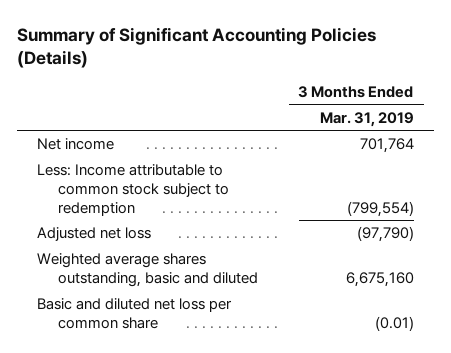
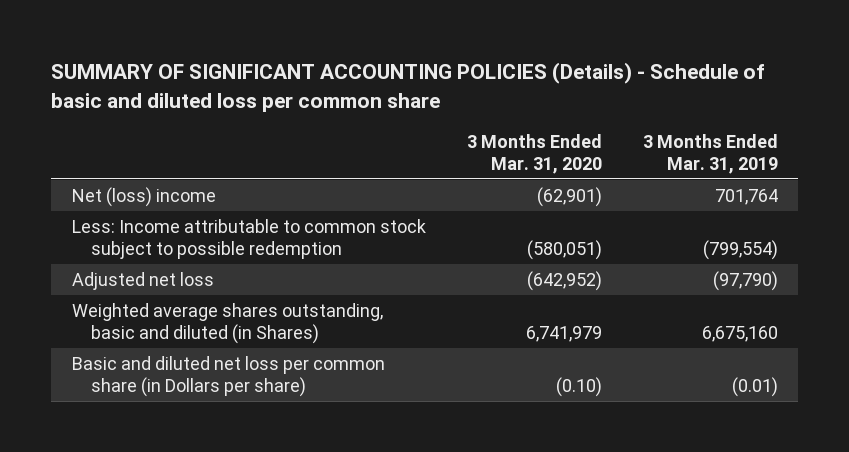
[17,26,377,69] Summary of Significant Accounting Policies (Details) -> [51,62,766,112] SUMMARY OF SIGNIFICANT ACCOUNTING POLICIES (Details) - Schedule of basic and diluted loss per common share
none -> [466,134,602,174] 3 Months Ended Mar. 31, 2020
[37,138,115,151] Net income -> [71,187,216,208] Net (loss) income
[37,164,230,217] Less: Income attributable to common stock subject to redemption -> [71,219,426,259] Less: Income attributable to common stock subject to possible redemption
[37,253,259,288] Weighted average shares outstanding, basic and diluted -> [71,303,383,344] Weighted average shares outstanding, basic and diluted (in Shares)
[37,298,233,330] Basic and diluted net loss per common share -> [71,356,385,397] Basic and diluted net loss per common share (in Dollars per share)

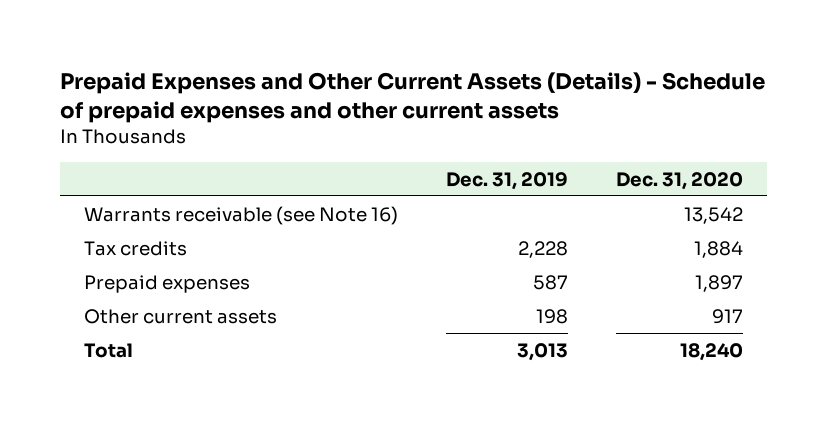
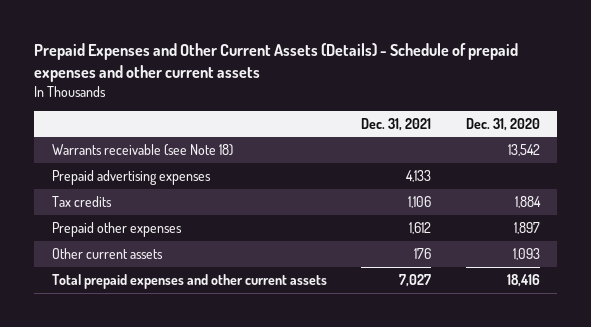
[446,171,569,190] Dec. 31, 2019 -> none
none -> [361,117,432,131] Dec. 31, 2021
[84,205,399,225] Warrants receivable (see Note 16) -> [51,143,233,156] Warrants receivable (see Note 18)
none -> [51,169,211,185] Prepaid advertising expenses
[84,342,134,358] Total -> none
[84,274,251,293] Prepaid expenses -> [51,221,182,237] Prepaid other expenses
[712,308,744,324] 917 -> [512,247,540,260] 1,093
none -> [51,273,327,289] Total prepaid expenses and other current assets

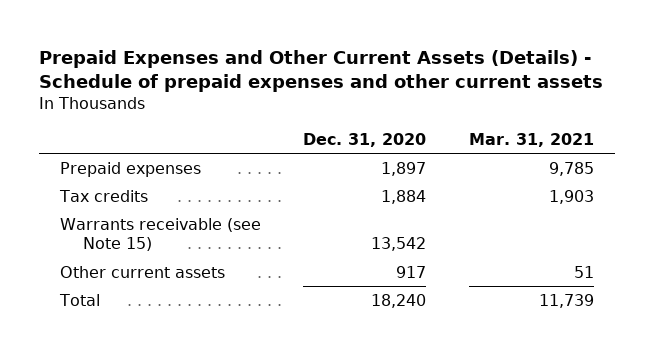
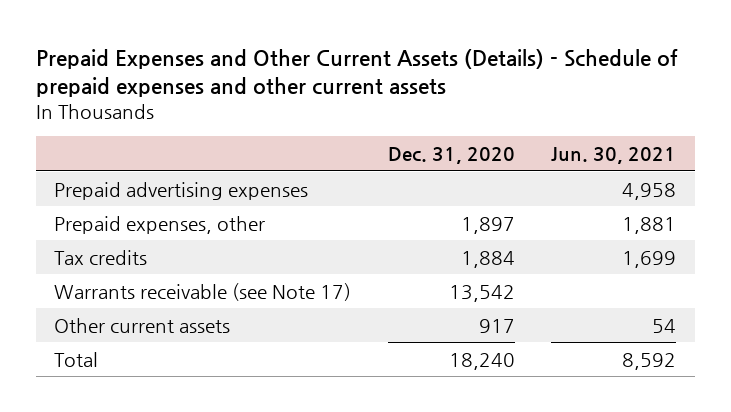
[468,132,594,147] Mar. 31, 2021 -> none
none -> [551,147,677,165] Jun. 30, 2021
none -> [54,181,309,200] Prepaid advertising expenses
[60,161,202,177] Prepaid expenses -> [54,215,266,234] Prepaid expenses, other
[60,217,262,252] Warrants receivable (see Note 15) -> [54,282,352,301] Warrants receivable (see Note 17)

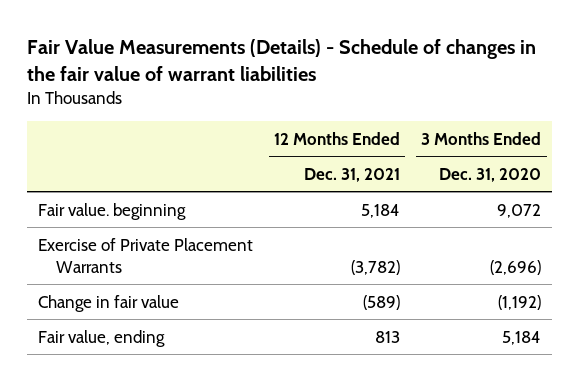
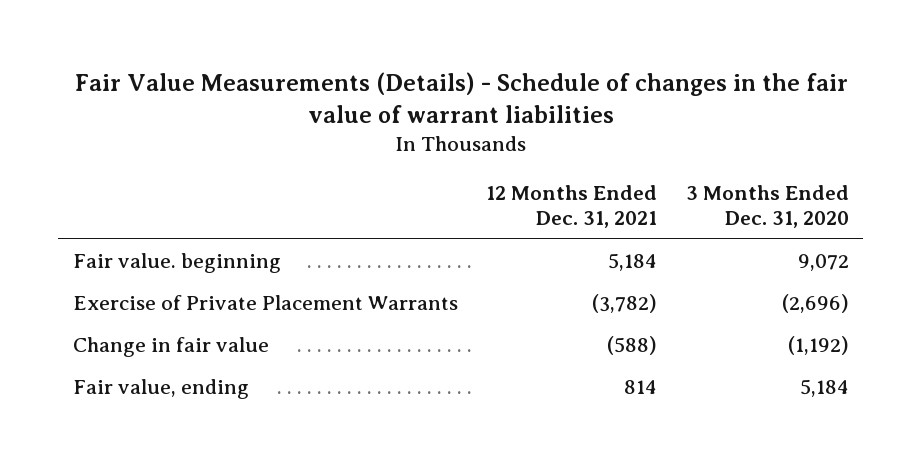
[363,294,401,310] (589) -> [607,335,658,355] (588)
[375,330,401,343] 813 -> [624,379,658,394] 814

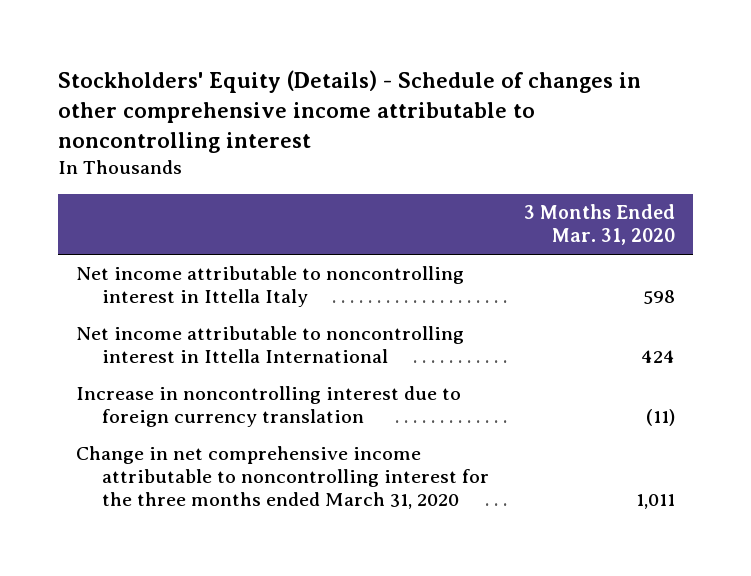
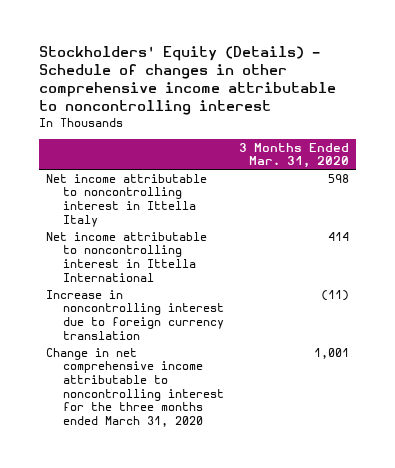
[641,350,676,364] 424 -> [327,231,349,241] 414
[636,494,676,510] 1,011 -> [313,347,349,359] 1,001

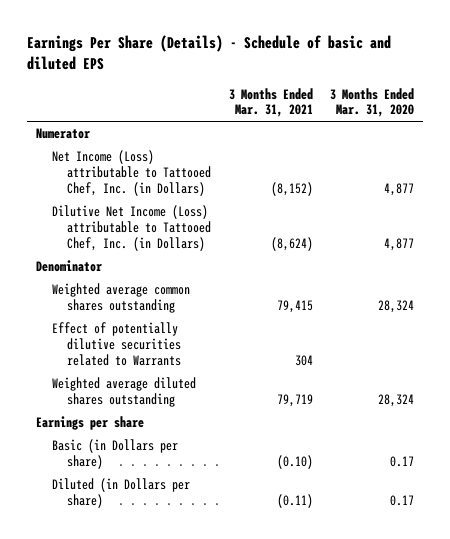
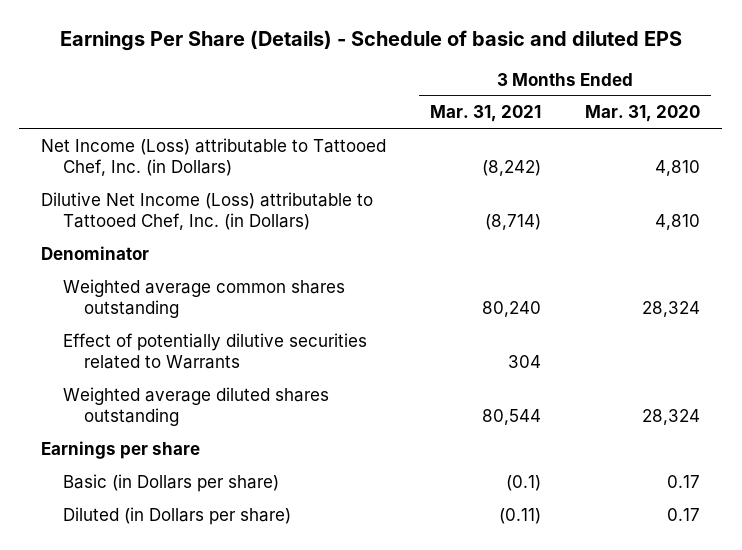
[36,128,91,140] Numerator -> none
[270,181,313,196] (8,152) -> [482,159,542,176] (8,242)
[383,182,414,196] 4,877 -> [655,159,701,176] 4,810
[270,236,313,251] (8,624) -> [485,213,542,230] (8,714)
[383,237,414,251] 4,877 -> [655,213,701,230] 4,810
[276,300,313,314] 79,415 -> [482,300,542,317] 80,240
[276,394,313,408] 79,719 -> [482,408,542,425] 80,544
[276,455,313,470] (0.10) -> [506,474,542,491] (0.1)

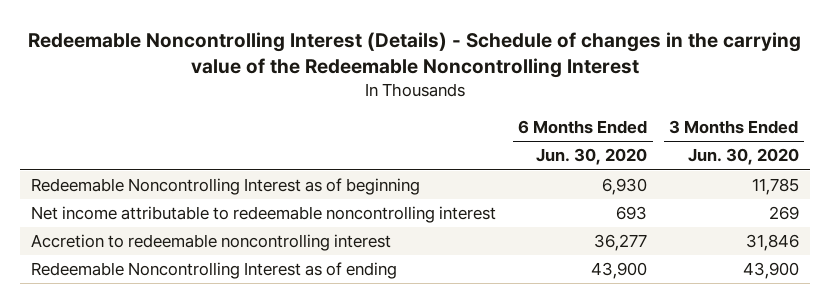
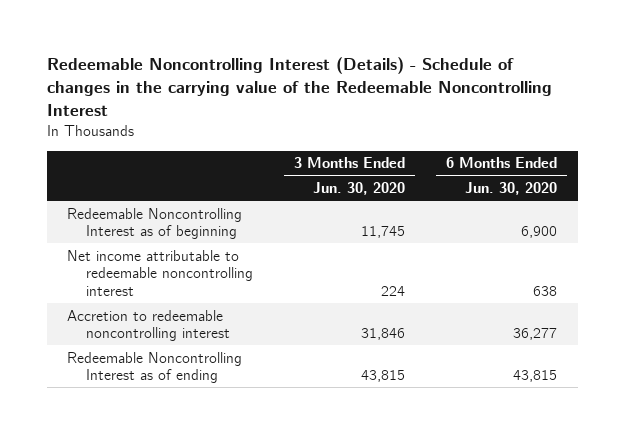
[602,178,648,196] 6,930 -> [521,226,558,239] 6,900
[751,178,799,196] 11,785 -> [361,226,406,239] 11,745
[616,206,648,221] 693 -> [533,285,558,296] 638
[768,206,799,221] 269 -> [381,285,406,296] 224
[591,262,648,280] 43,900 -> [513,370,558,383] 43,815
[742,262,799,280] 43,900 -> [361,370,406,383] 43,815

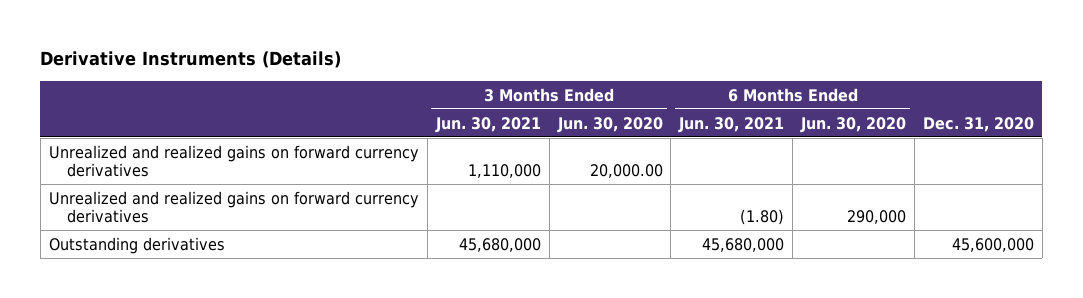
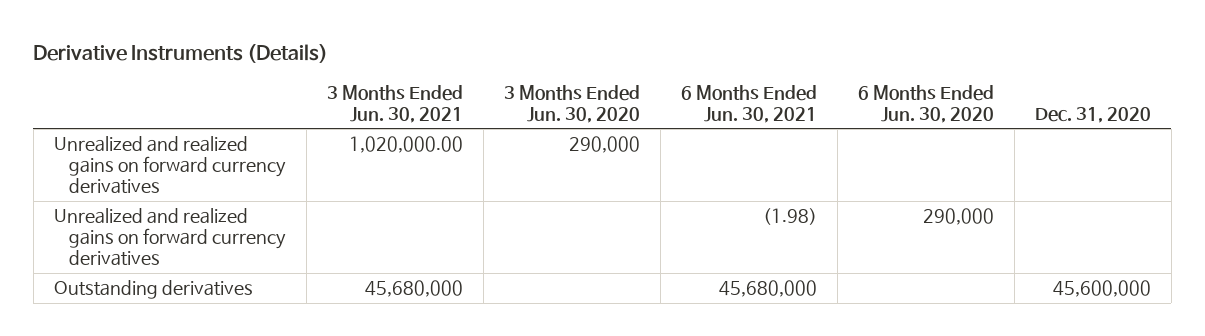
[467,164,541,179] 1,110,000 -> [349,136,464,154] 1,020,000.00
[589,164,663,179] 20,000.00 -> [569,136,641,154] 290,000
[740,209,785,226] (1.80) -> [762,208,817,226] (1.98)

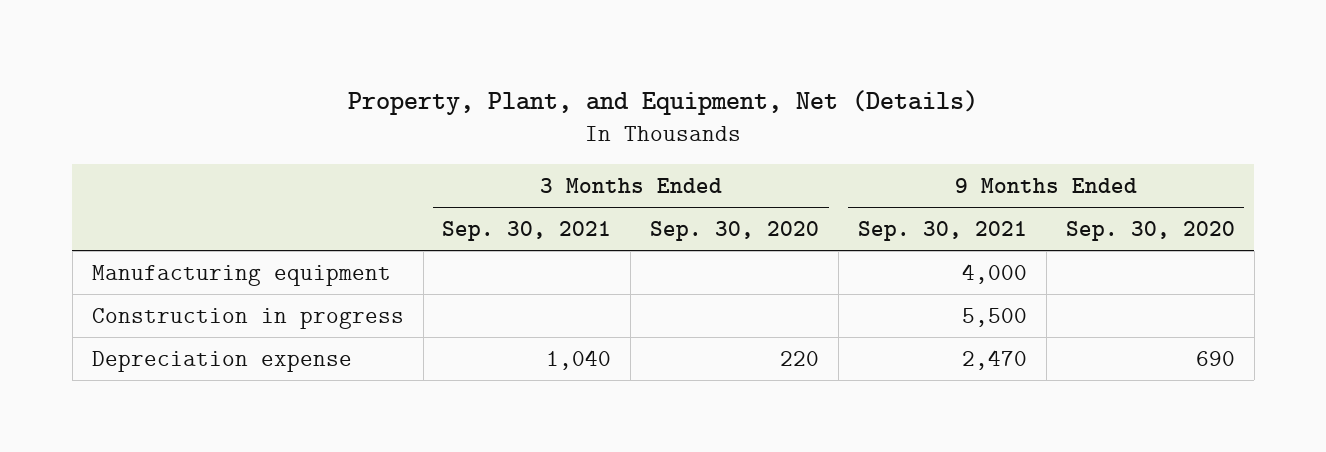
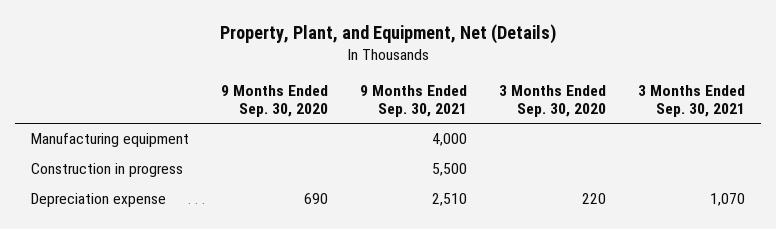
[546,349,612,370] 1,040 -> [709,193,745,207] 1,070
[961,349,1027,370] 2,470 -> [431,193,467,207] 2,510

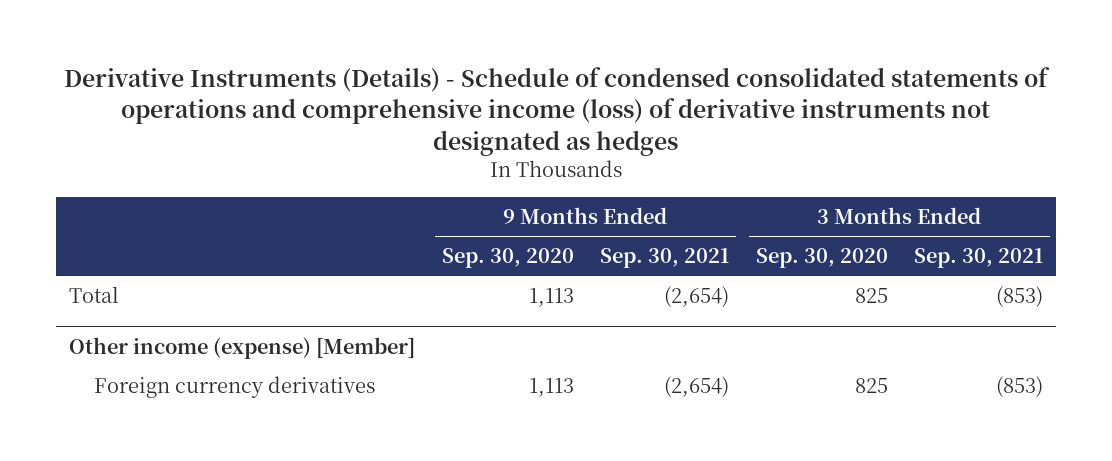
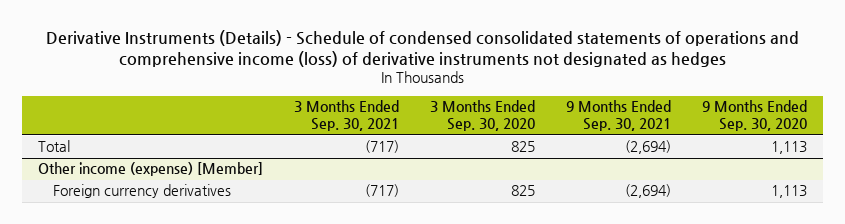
[664,286,730,308] (2,654) -> [625,140,672,155] (2,694)
[996,286,1044,308] (853) -> [364,140,399,154] (717)
[664,376,730,398] (2,654) -> [625,184,672,199] (2,694)
[996,376,1044,398] (853) -> [364,184,399,198] (717)

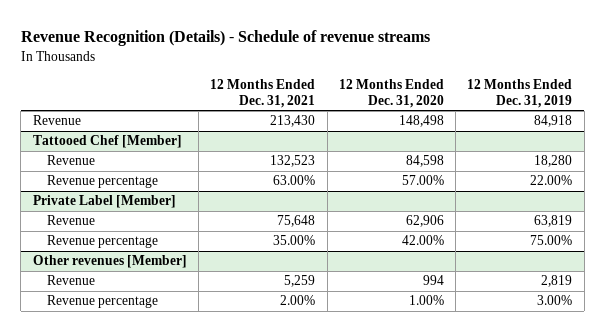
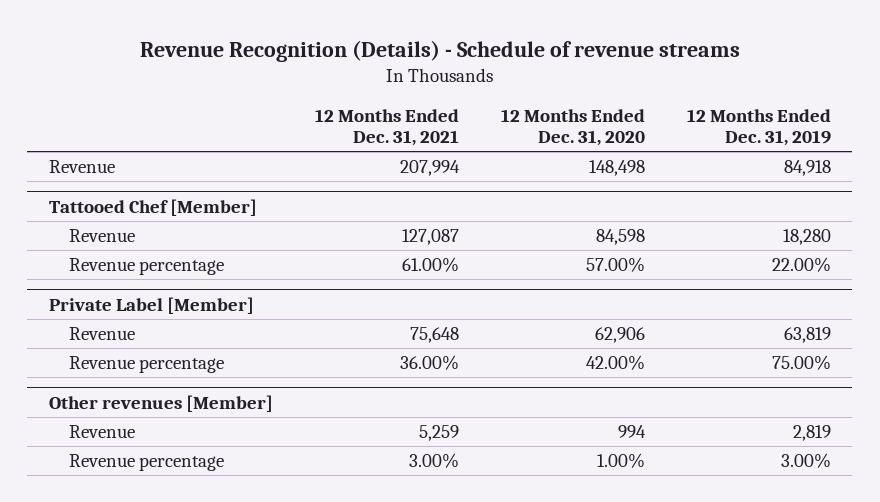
[270,115,316,128] 213,430 -> [399,159,460,176] 207,994
[270,155,316,168] 132,523 -> [401,228,459,245] 127,087
[273,175,316,186] 63.00% -> [401,256,459,272] 61.00%
[273,235,316,246] 35.00% -> [399,354,459,370] 36.00%
[280,295,316,306] 2.00% -> [408,452,459,468] 3.00%

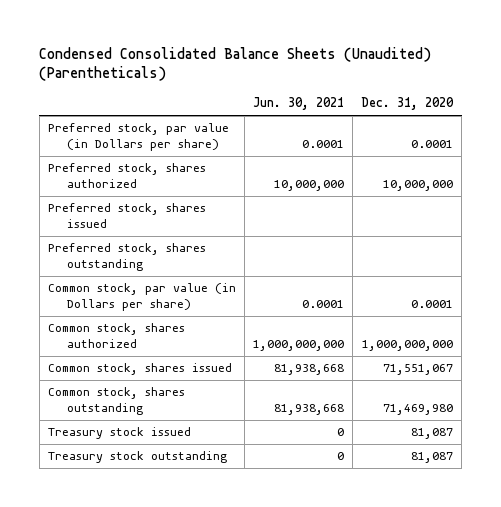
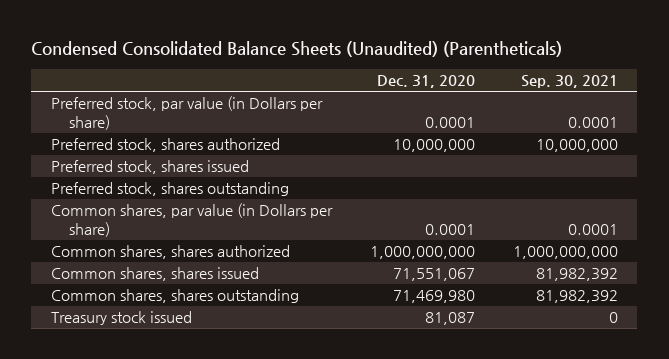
[252,97,344,111] Jun. 30, 2021 -> none
none -> [521,75,619,89] Sep. 30, 2021
[47,283,236,312] Common stock, par value (in Dollars per share) -> [50,203,333,237] Common shares, par value (in Dollars per share)
[47,323,185,349] Common stock, shares authorized -> [50,245,290,260] Common shares, shares authorized
[47,363,232,376] Common stock, shares issued -> [50,267,259,282] Common shares, shares issued
[47,387,185,416] Common stock, shares outstanding -> [50,289,299,304] Common shares, shares outstanding
[47,451,227,464] Treasury stock outstanding -> none

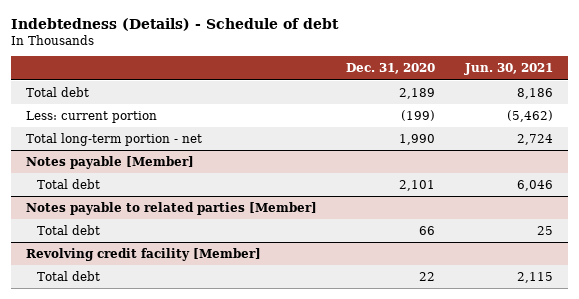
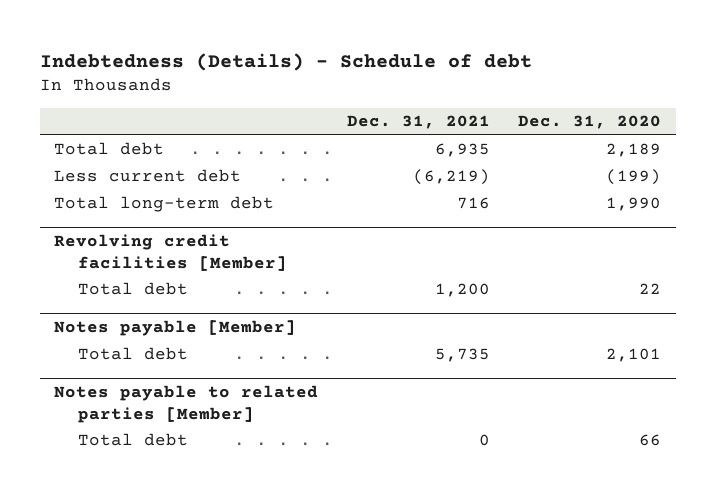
[464,63,554,76] Jun. 30, 2021 -> none
none -> [346,115,490,130] Dec. 31, 2021
[25,110,157,123] Less: current portion -> [54,169,242,183] Less current debt
[25,132,202,146] Total long-term portion - net -> [54,196,275,213] Total long-term debt
none -> [54,234,288,271] Revolving credit facilities [Member]
none -> [78,282,189,296] Total debt
[25,247,261,261] Revolving credit facility [Member] -> none
[37,270,101,281] Total debt -> none

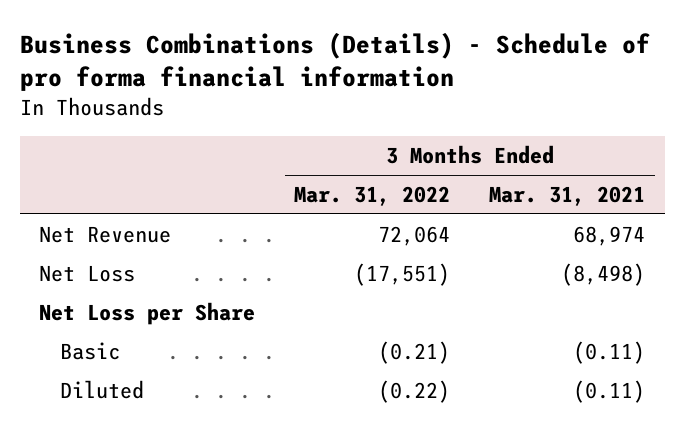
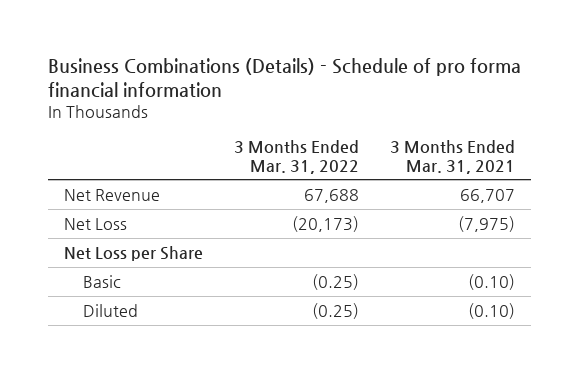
[378,225,451,246] 72,064 -> [304,188,360,203] 67,688
[573,225,646,246] 68,974 -> [460,188,516,203] 66,707
[354,262,451,286] (17,551) -> [292,215,360,232] (20,173)
[561,262,646,286] (8,498) -> [458,215,516,232] (7,975)
[378,340,451,364] (0.21) -> [312,273,360,290] (0.25)
[573,340,646,364] (0.11) -> [468,273,516,290] (0.10)
[378,379,451,403] (0.22) -> [312,302,360,319] (0.25)
[573,379,646,403] (0.11) -> [468,302,516,319] (0.10)

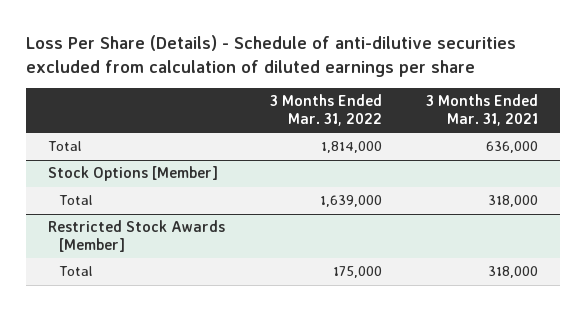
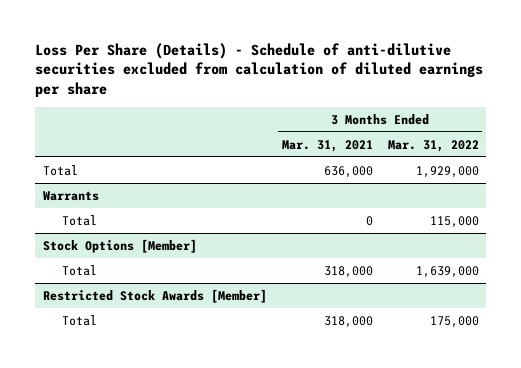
[320,141,382,154] 1,814,000 -> [415,165,479,178] 1,929,000
none -> [42,190,99,201] Warrants
none -> [61,214,97,226] Total

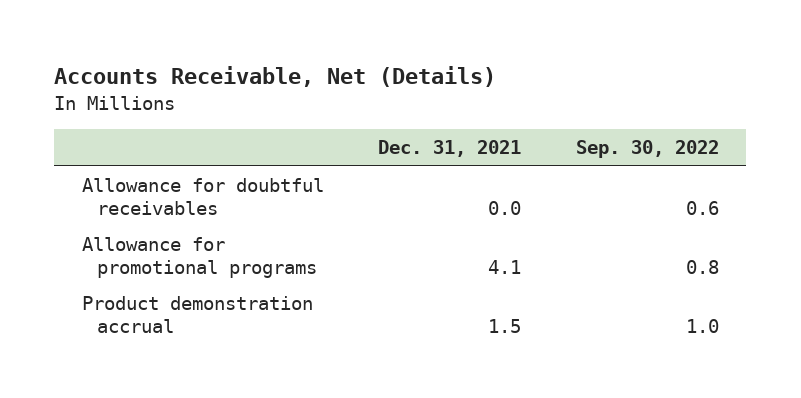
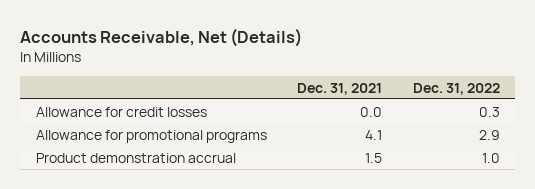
[576,140,720,159] Sep. 30, 2022 -> none
none -> [412,82,500,95] Dec. 31, 2022
[81,178,324,215] Allowance for doubtful receivables -> [35,106,207,117] Allowance for credit losses

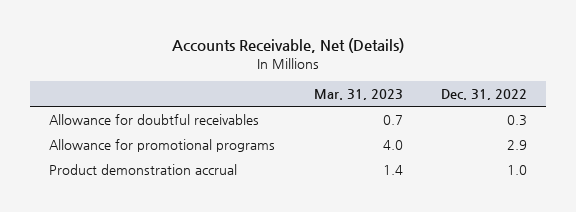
[297,82,383,95] Dec. 31, 2021 -> none
none -> [313,89,403,101] Mar. 31, 2023
[35,106,207,117] Allowance for credit losses -> [49,114,260,126] Allowance for doubtful receivables

